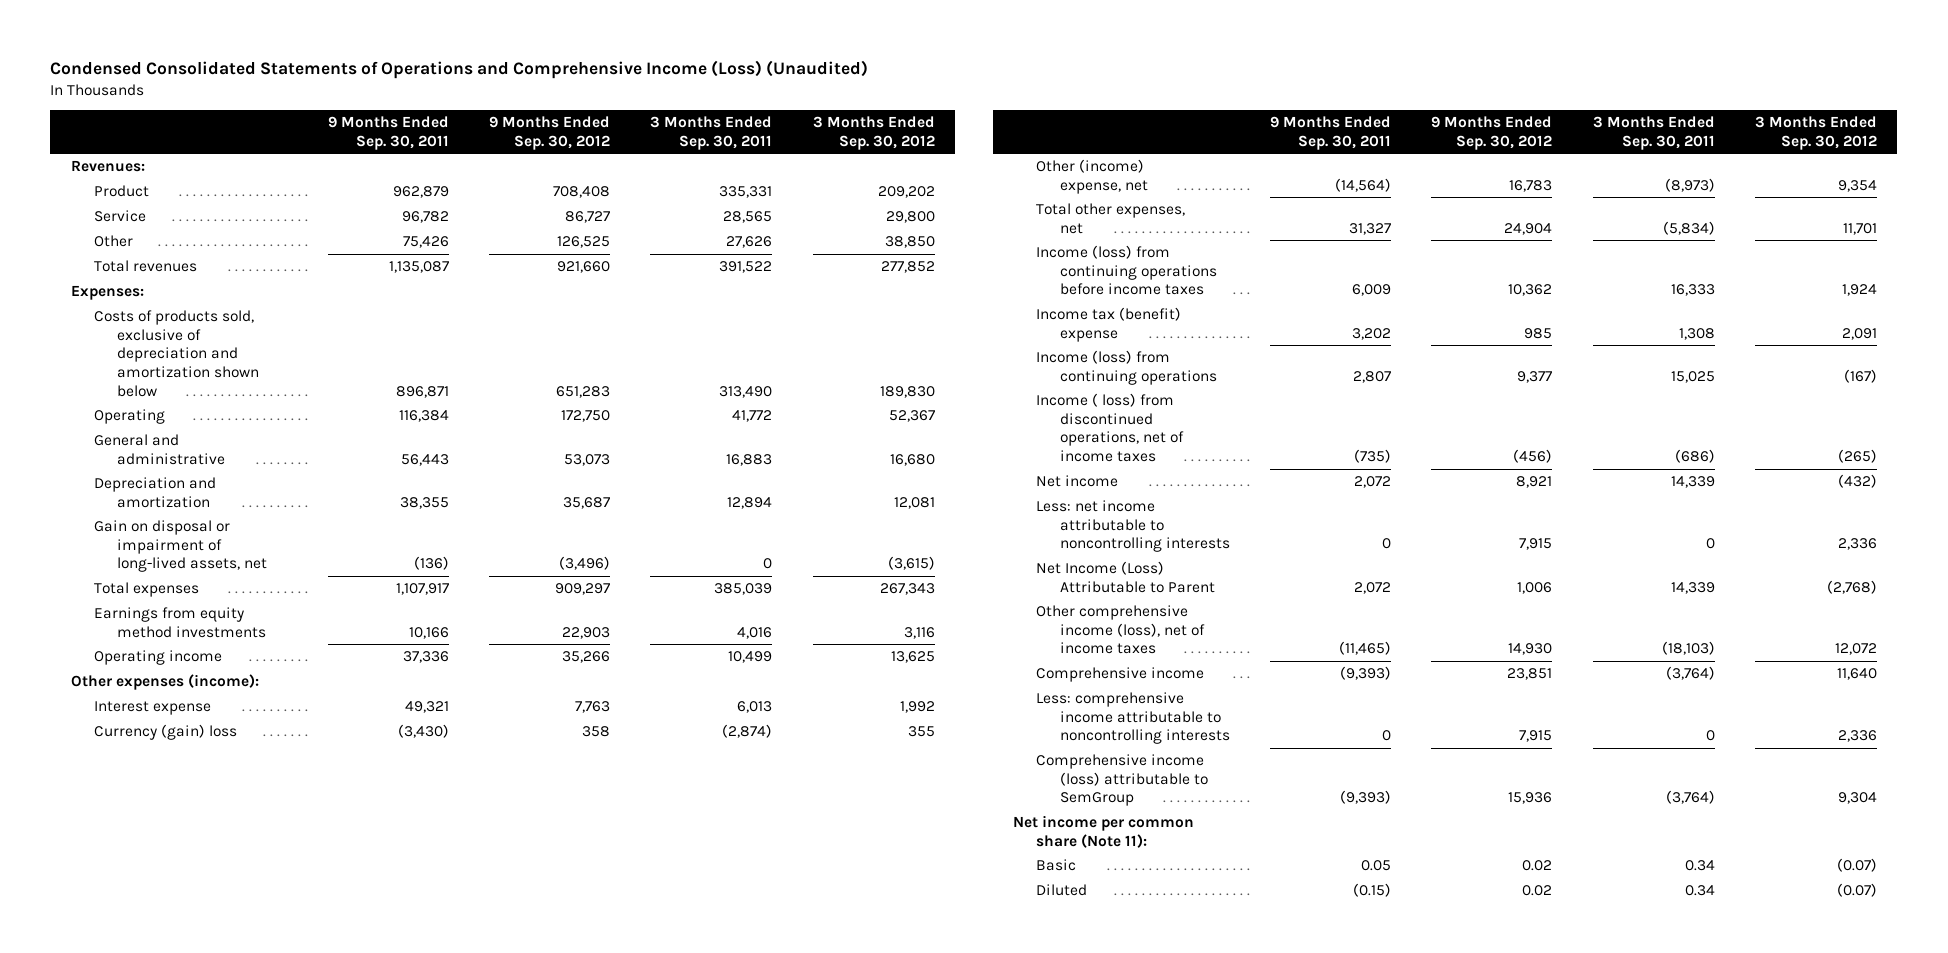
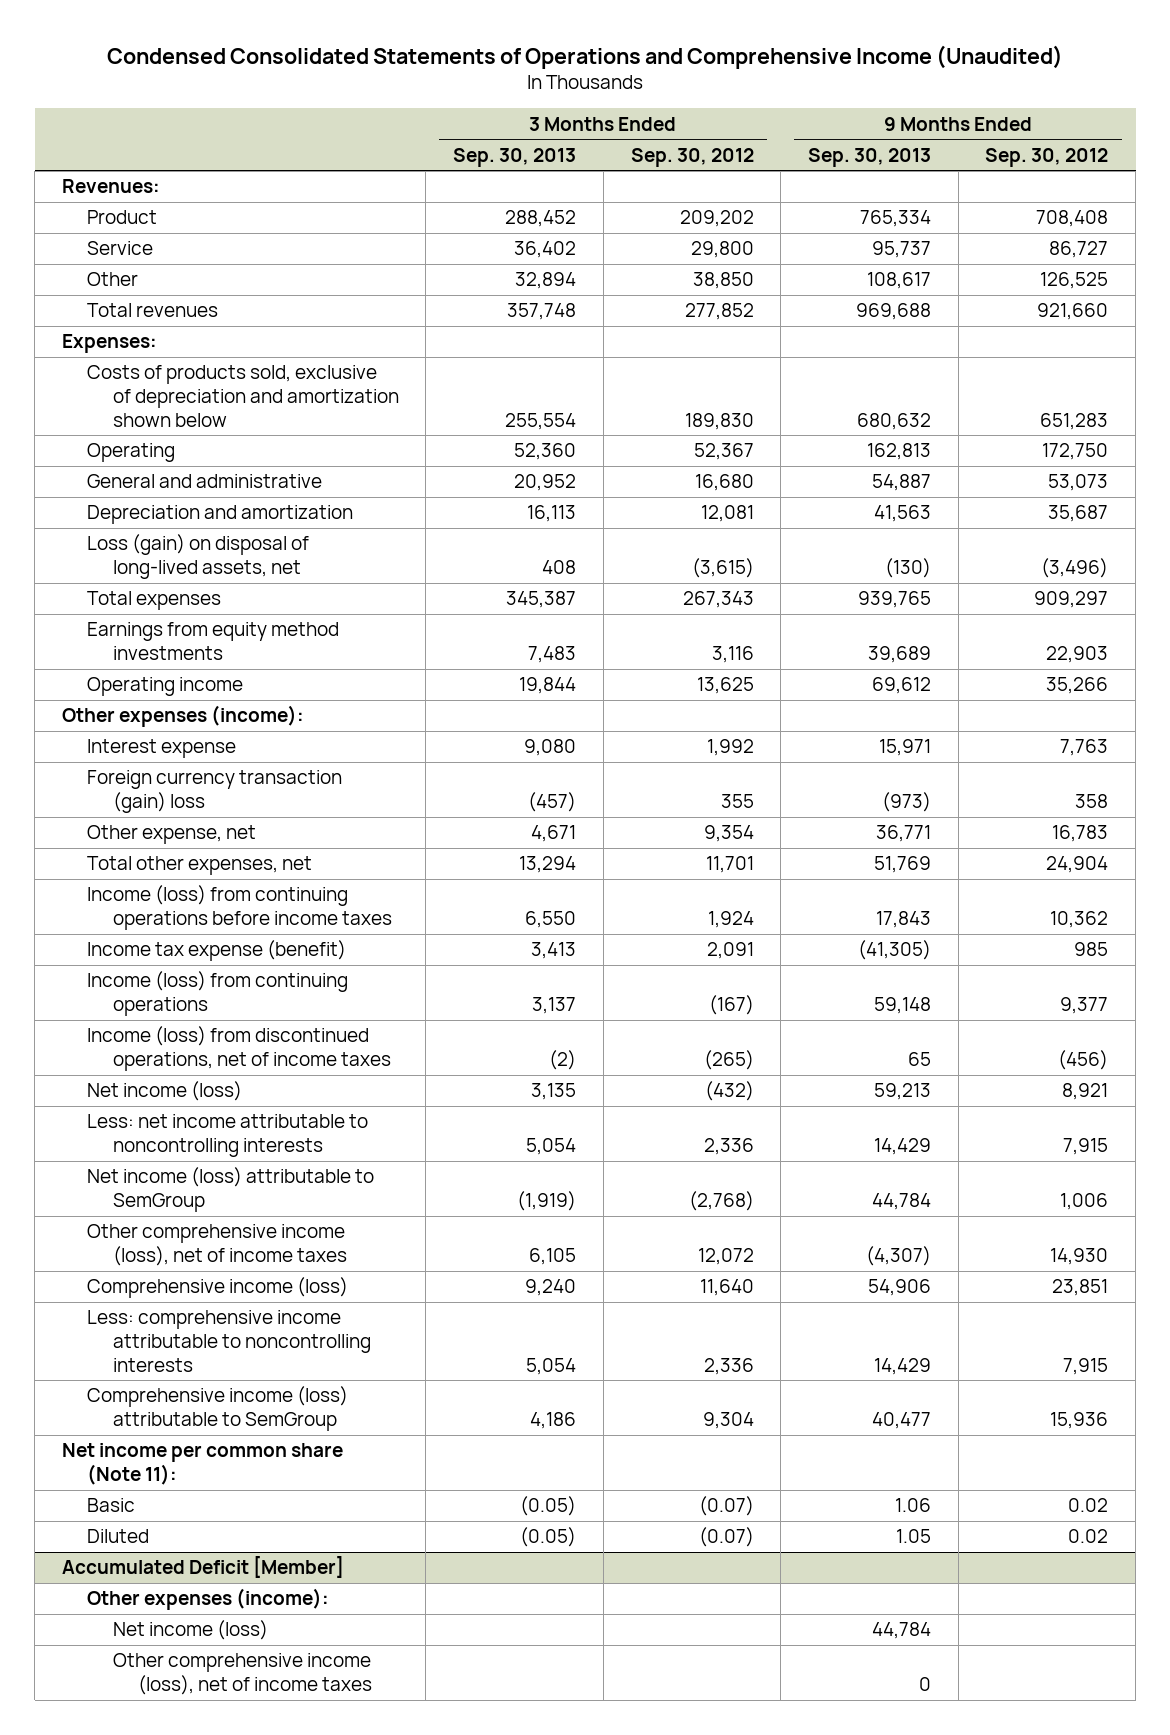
[50,60,869,80] Condensed Consolidated Statements of Operations and Comprehensive Income (Loss) (Unaudited) -> [107,45,1064,70] Condensed Consolidated Statements of Operations and Comprehensive Income (Unaudited)
[327,116,449,150] 9 Months Ended Sep. 30, 2011 -> none
[650,116,773,150] 3 Months Ended Sep. 30, 2011 -> none
none -> [453,147,577,167] Sep. 30, 2013
none -> [807,147,931,167] Sep. 30, 2013
[94,520,268,573] Gain on disposal or impairment of long-lived assets, net -> [87,534,310,580] Loss (gain) on disposal of long-lived assets, net
[94,724,238,741] Currency (gain) loss -> [87,770,343,814] Foreign currency transaction (gain) loss
[1036,159,1148,194] Other (income) expense, net -> [87,825,257,845] Other expense, net
[1036,307,1182,342] Income tax (benefit) expense -> [87,940,347,962] Income tax expense (benefit)
[1036,393,1184,463] Income ( loss) from discontinued operations, net of income taxes -> [87,1026,391,1072] Income (loss) from discontinued operations, net of income taxes
[1036,475,1119,488] Net income -> [87,1081,243,1102] Net income (loss)
[1036,561,1215,593] Net Income (Loss) Attributable to Parent -> [87,1167,375,1213] Net income (loss) attributable to SemGroup
[1036,667,1205,683] Comprehensive income -> [87,1277,349,1299] Comprehensive income (loss)
none -> [62,1556,345,1579] Accumulated Deficit [Member]
none -> [87,1588,330,1611] Other expenses (income):
none -> [112,1620,268,1641] Net income (loss)
none -> [112,1653,372,1696] Other comprehensive income (loss), net of income taxes

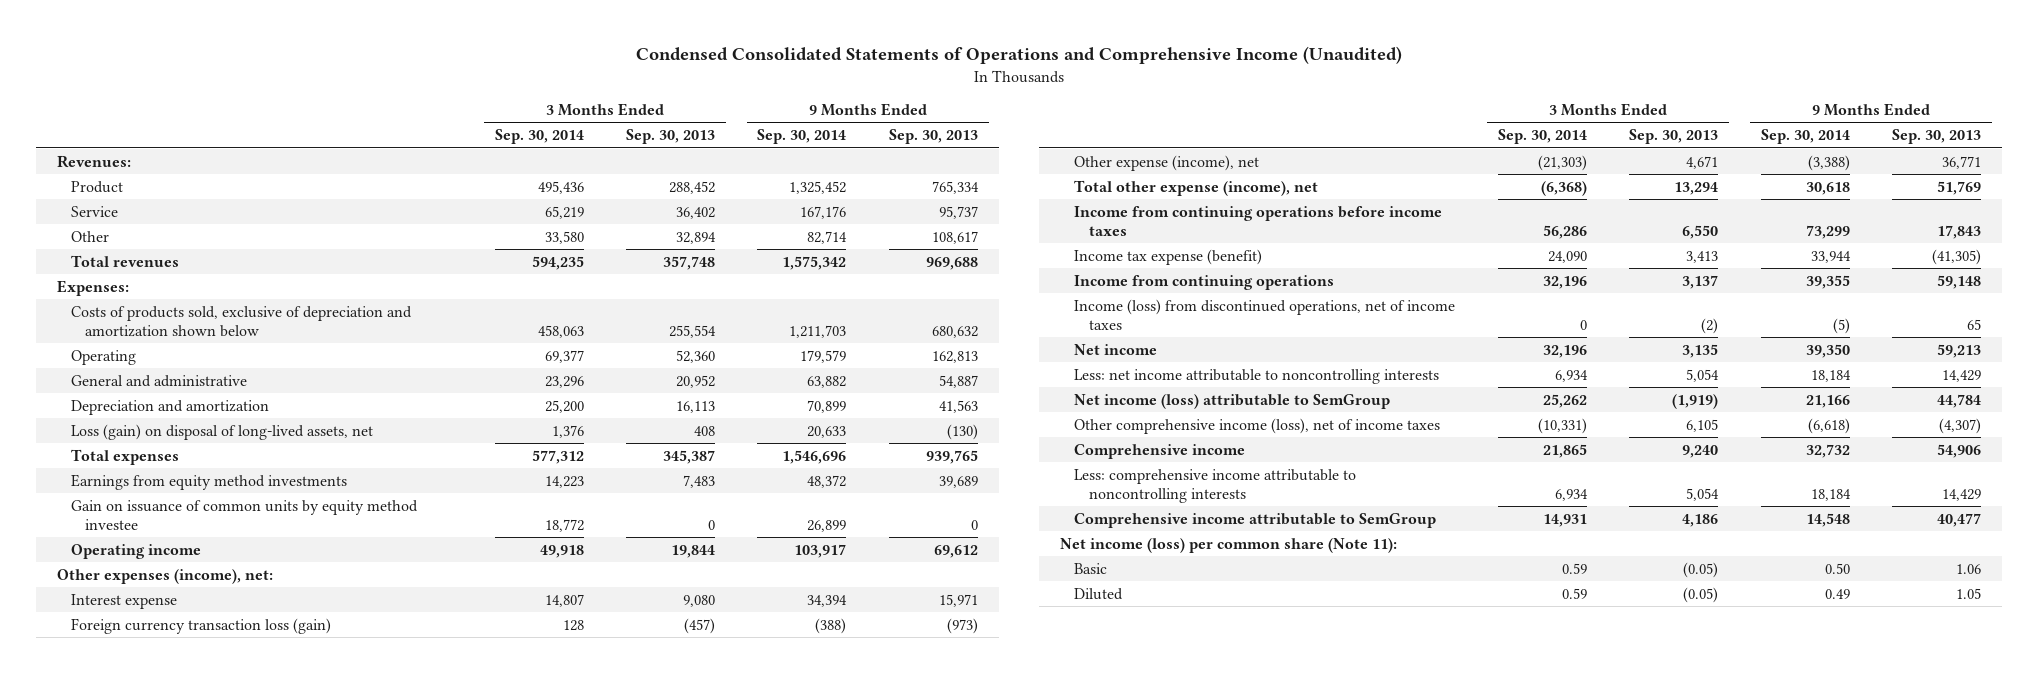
[630,147,754,167] Sep. 30, 2012 -> none
[985,147,1109,167] Sep. 30, 2012 -> none
none -> [494,129,584,145] Sep. 30, 2014
none -> [757,129,847,145] Sep. 30, 2014
none -> [71,499,419,531] Gain on issuance of common units by equity method investee
[62,705,305,728] Other expenses (income): -> [56,568,273,584] Other expenses (income), net:
[87,770,343,814] Foreign currency transaction (gain) loss -> [71,617,332,634] Foreign currency transaction loss (gain)
[87,825,257,845] Other expense, net -> [1074,154,1260,171] Other expense (income), net
[87,856,313,876] Total other expenses, net -> [1074,179,1319,196] Total other expense (income), net
[87,885,392,931] Income (loss) from continuing operations before income taxes -> [1074,205,1443,237] Income from continuing operations before income taxes
[87,971,349,1017] Income (loss) from continuing operations -> [1074,274,1335,290] Income from continuing operations
[87,1081,243,1102] Net income (loss) -> [1074,343,1158,355] Net income
[87,1277,349,1299] Comprehensive income (loss) -> [1074,443,1246,459] Comprehensive income
[87,1386,349,1432] Comprehensive income (loss) attributable to SemGroup -> [1074,512,1437,528] Comprehensive income attributable to SemGroup
[62,1443,344,1486] Net income per common share (Note 11): -> [1060,537,1398,553] Net income (loss) per common share (Note 11):
[62,1556,345,1579] Accumulated Deficit [Member] -> none
[87,1588,330,1611] Other expenses (income): -> none
[112,1620,268,1641] Net income (loss) -> none
[112,1653,372,1696] Other comprehensive income (loss), net of income taxes -> none

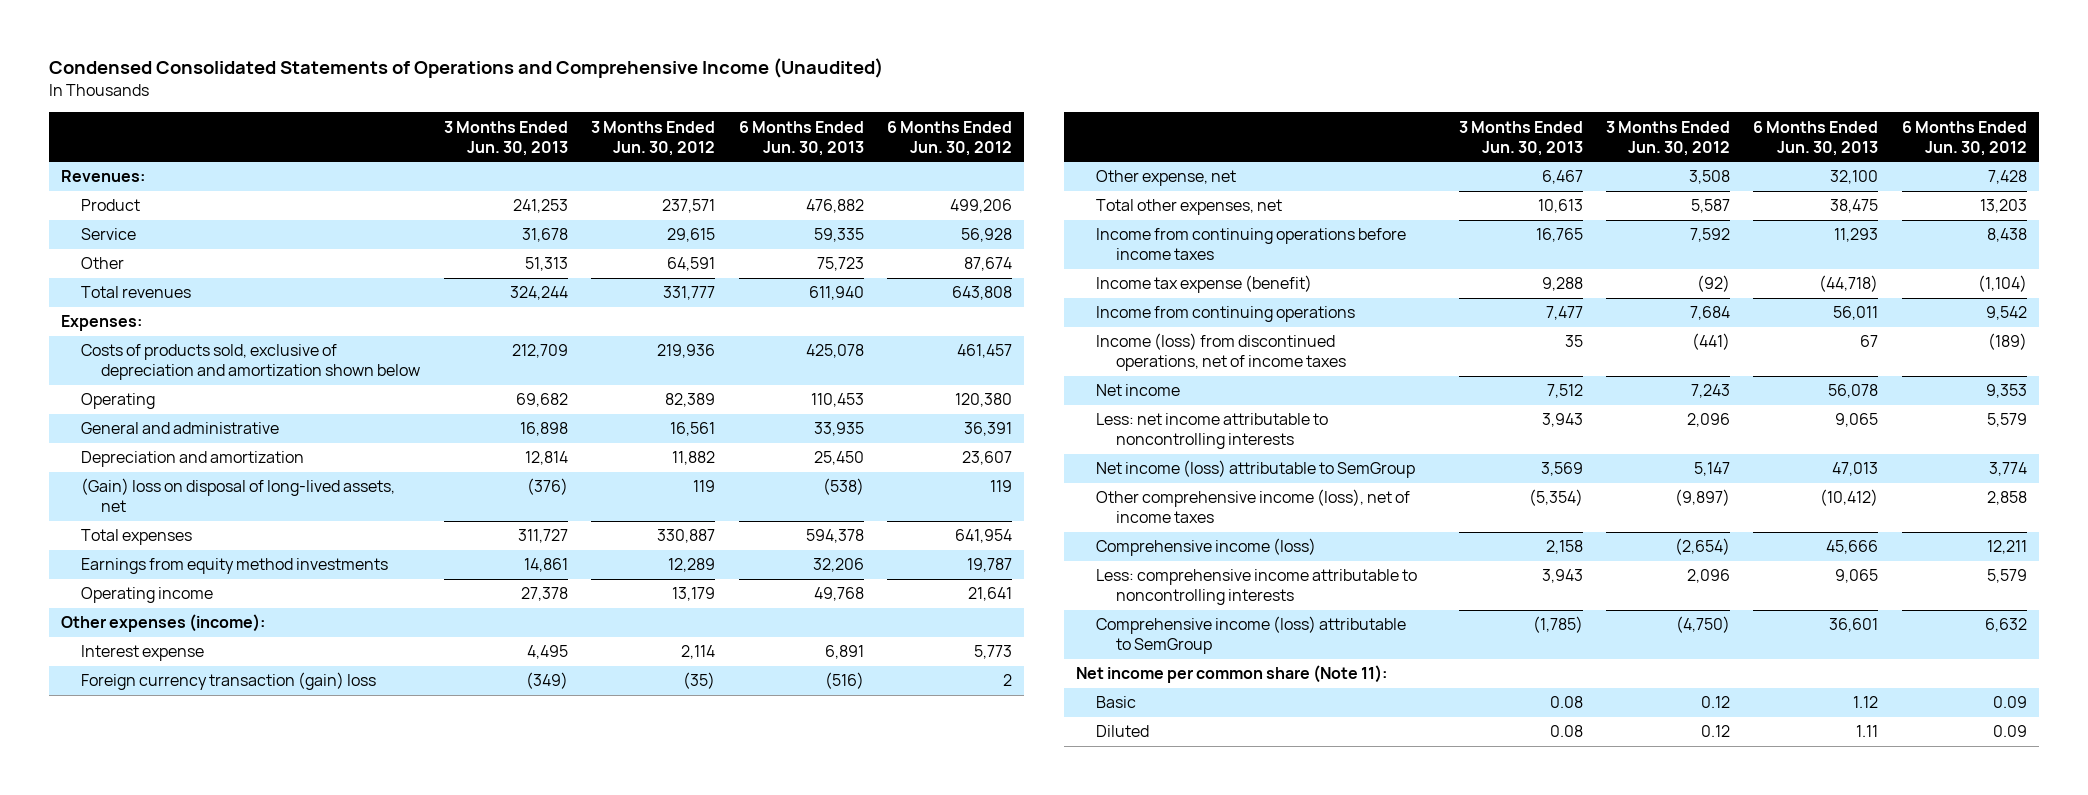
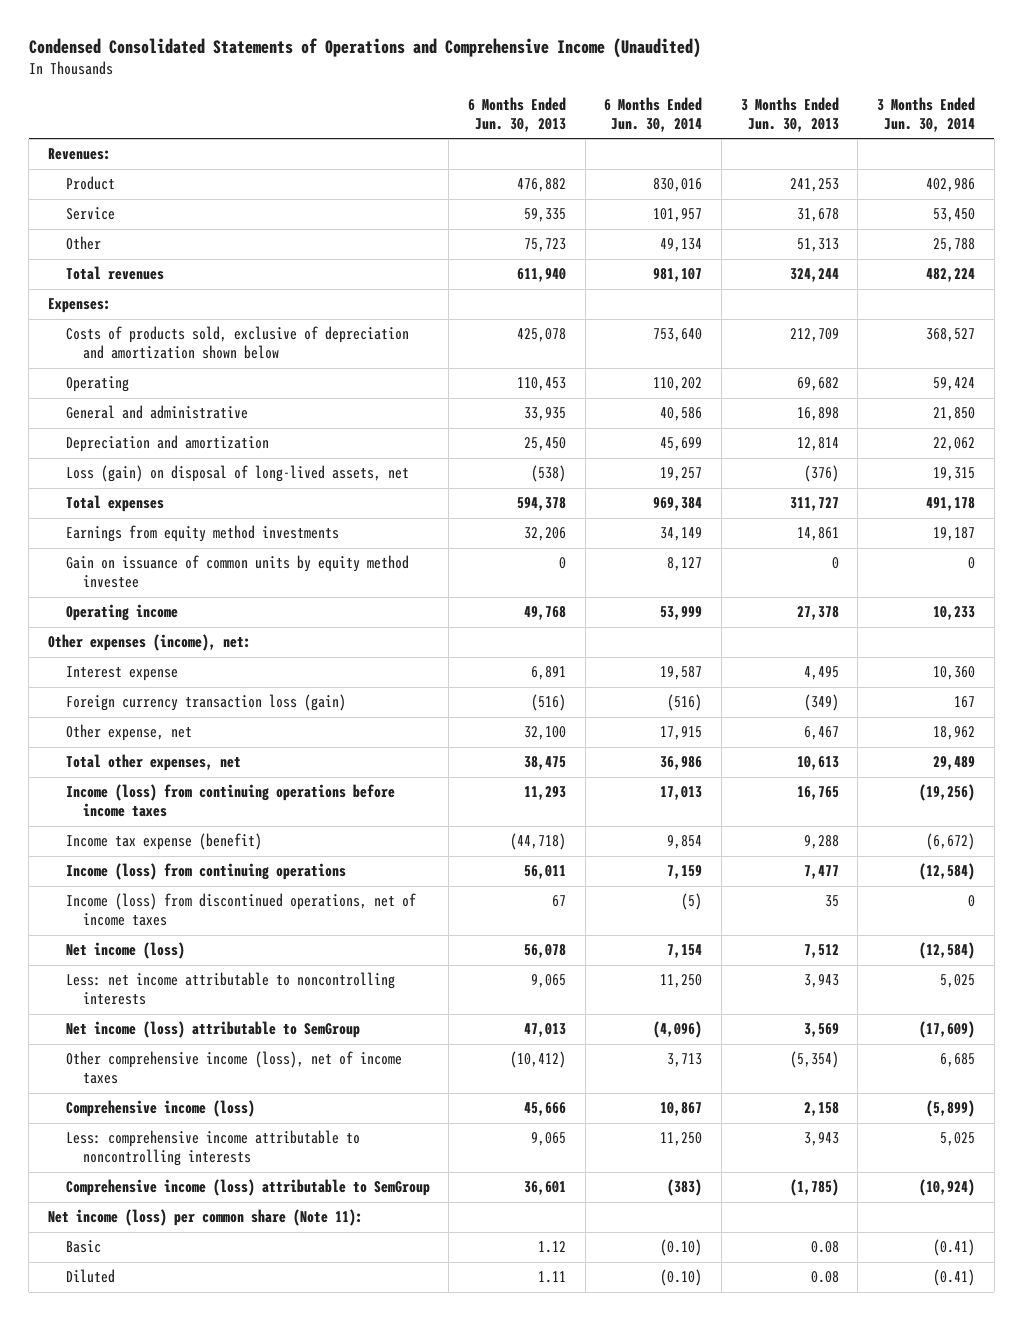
[591,120,716,156] 3 Months Ended Jun. 30, 2012 -> none
[886,120,1012,156] 6 Months Ended Jun. 30, 2012 -> none
none -> [604,96,703,132] 6 Months Ended Jun. 30, 2014
none -> [876,96,975,132] 3 Months Ended Jun. 30, 2014
[81,478,396,513] (Gain) loss on disposal of long-lived assets, net -> [65,465,409,483] Loss (gain) on disposal of long-lived assets, net
none -> [65,555,409,589] Gain on issuance of common units by equity method investee
[60,614,265,633] Other expenses (income): -> [47,634,251,652] Other expenses (income), net:
[81,672,377,691] Foreign currency transaction (gain) loss -> [65,694,346,712] Foreign currency transaction loss (gain)
[1095,228,1406,261] Income from continuing operations before income taxes -> [65,784,395,818] Income (loss) from continuing operations before income taxes
[1095,306,1355,323] Income from continuing operations -> [65,863,346,881] Income (loss) from continuing operations
[1095,384,1180,397] Net income -> [65,942,185,960] Net income (loss)
[1075,665,1387,684] Net income per common share (Note 11): -> [47,1209,363,1227] Net income (loss) per common share (Note 11):

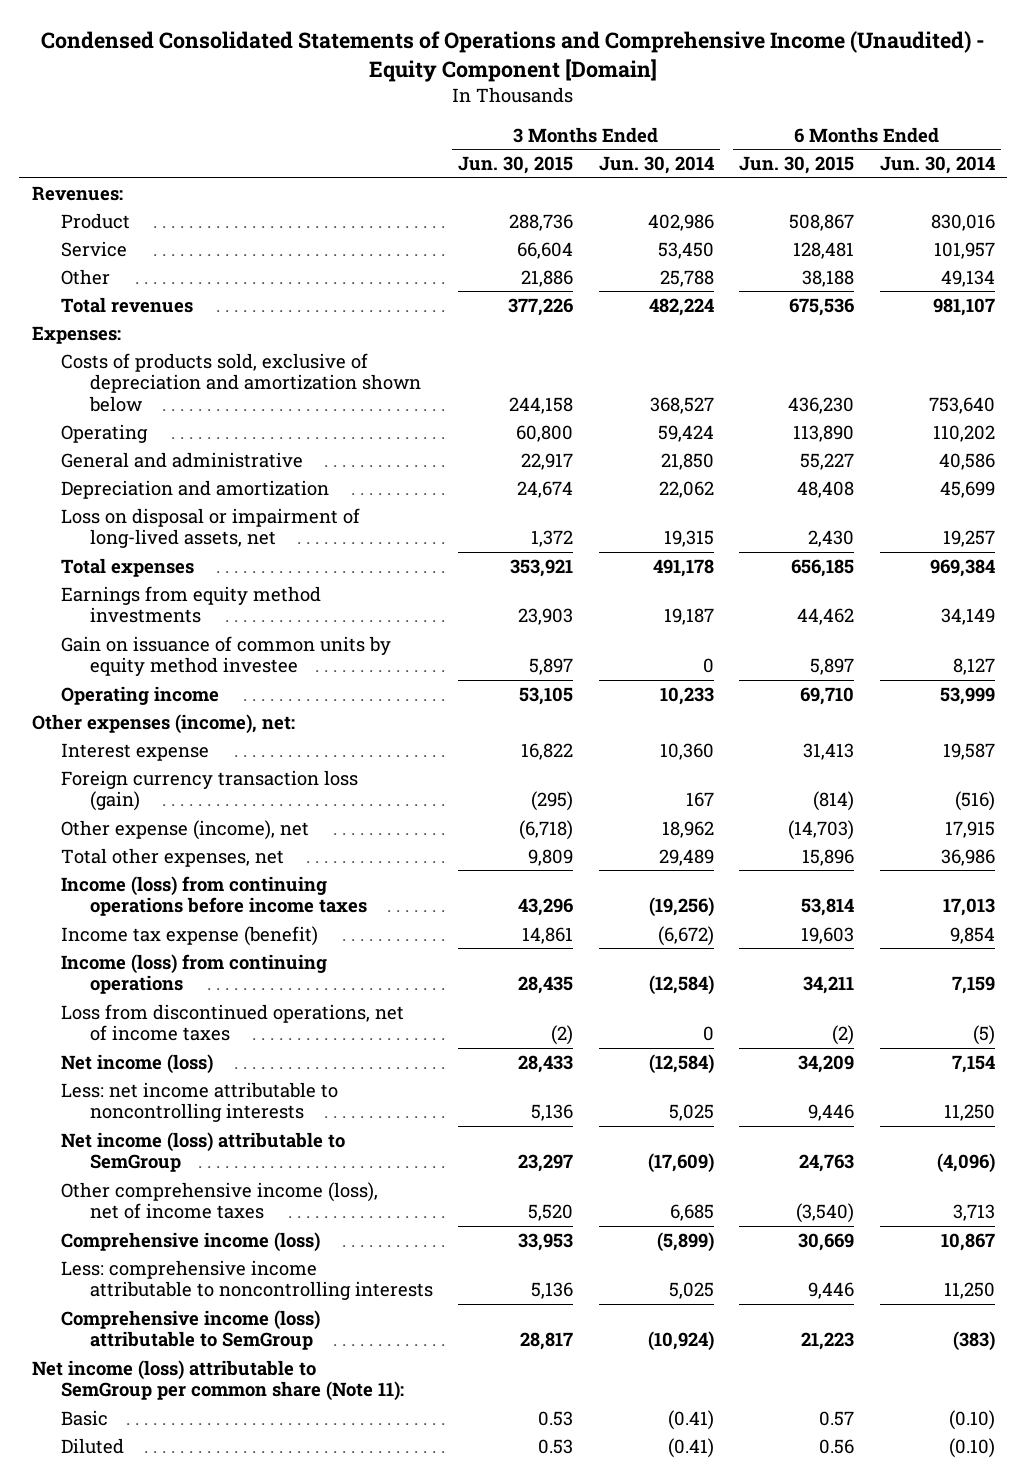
[28,37,701,58] Condensed Consolidated Statements of Operations and Comprehensive Income (Unaudited) -> [41,31,986,83] Condensed Consolidated Statements of Operations and Comprehensive Income (Unaudited) - Equity Component [Domain]
[467,96,566,132] 6 Months Ended Jun. 30, 2013 -> none
[740,96,839,132] 3 Months Ended Jun. 30, 2013 -> none
none -> [458,156,574,175] Jun. 30, 2015
none -> [739,156,855,175] Jun. 30, 2015
[65,465,409,483] Loss (gain) on disposal of long-lived assets, net -> [60,507,360,549] Loss on disposal or impairment of long-lived assets, net
[65,724,192,742] Other expense, net -> [60,819,309,840] Other expense (income), net
[65,893,416,927] Income (loss) from discontinued operations, net of income taxes -> [60,1003,404,1042] Loss from discontinued operations, net of income taxes
[47,1209,363,1227] Net income (loss) per common share (Note 11): -> [32,1359,404,1402] Net income (loss) attributable to SemGroup per common share (Note 11):

